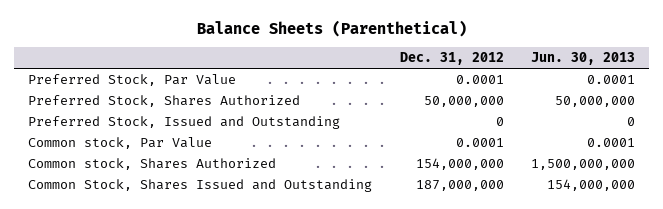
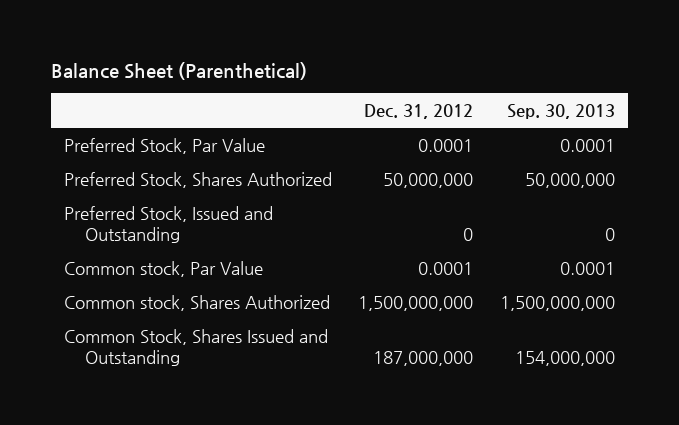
[196,20,467,38] Balance Sheets (Parenthetical) -> [50,61,307,80] Balance Sheet (Parenthetical)
[531,52,636,66] Jun. 30, 2013 -> none
none -> [506,103,615,119] Sep. 30, 2013
[415,158,504,171] 154,000,000 -> [358,295,474,311] 1,500,000,000

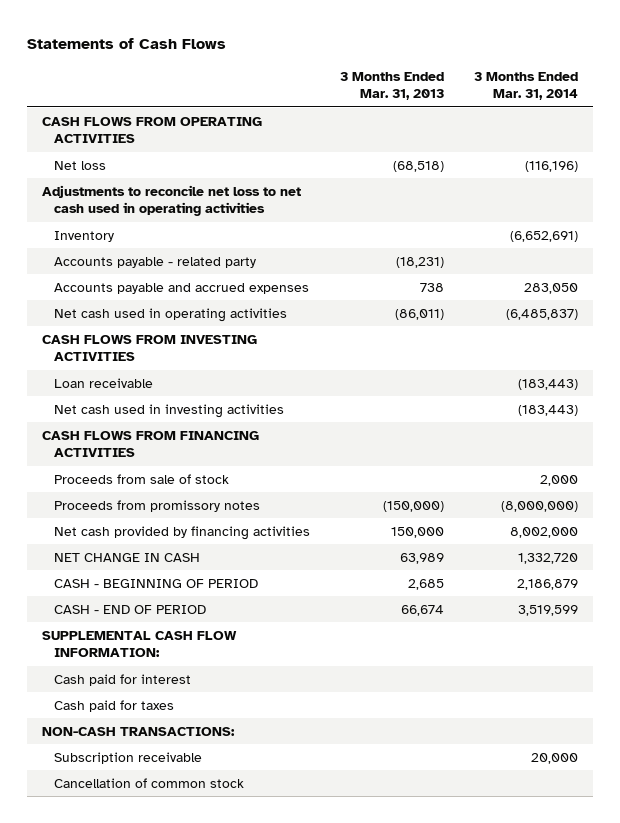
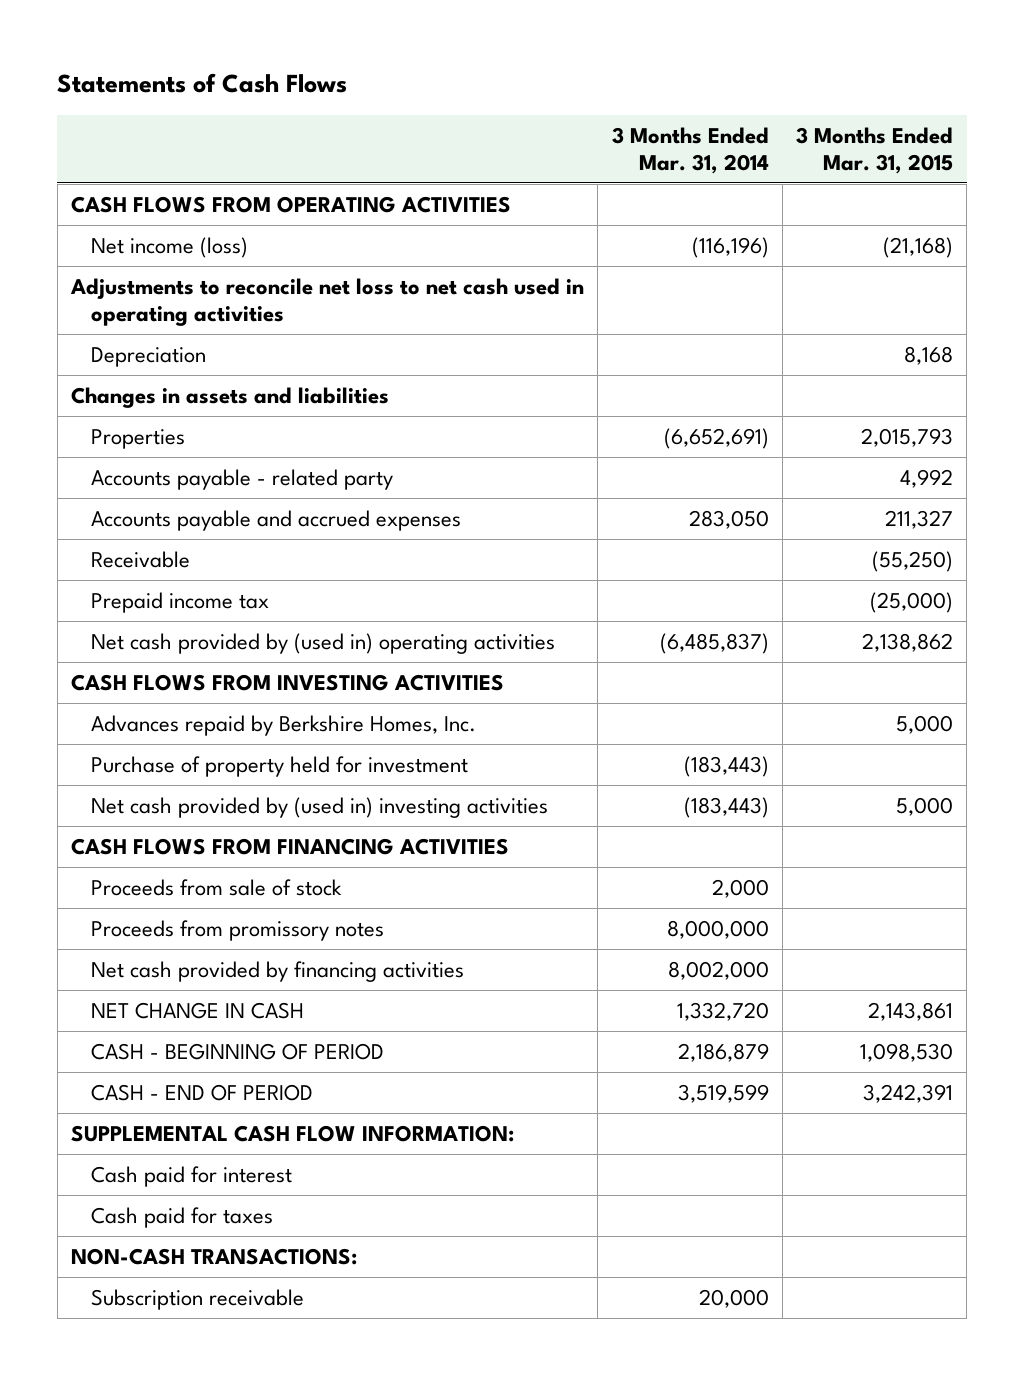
[339,71,444,101] 3 Months Ended Mar. 31, 2013 -> none
none -> [795,126,953,174] 3 Months Ended Mar. 31, 2015
[53,160,106,170] Net loss -> [91,236,249,258] Net income (loss)
none -> [91,346,207,367] Depreciation
none -> [71,386,390,408] Changes in assets and liabilities
[53,230,114,242] Inventory -> [91,428,186,449] Properties
none -> [91,550,191,568] Receivable
none -> [91,591,270,613] Prepaid income tax
[53,307,287,322] Net cash used in operating activities -> [91,632,556,654] Net cash provided by (used in) operating activities
none -> [91,714,477,736] Advances repaid by Berkshire Homes, Inc.
[53,377,153,388] Loan receivable -> [91,755,469,777] Purchase of property held for investment
[53,403,284,418] Net cash used in investing activities -> [91,796,549,818] Net cash provided by (used in) investing activities
[500,500,578,512] (8,000,000) -> [666,919,769,939] 8,000,000
[53,777,244,788] Cancellation of common stock -> none

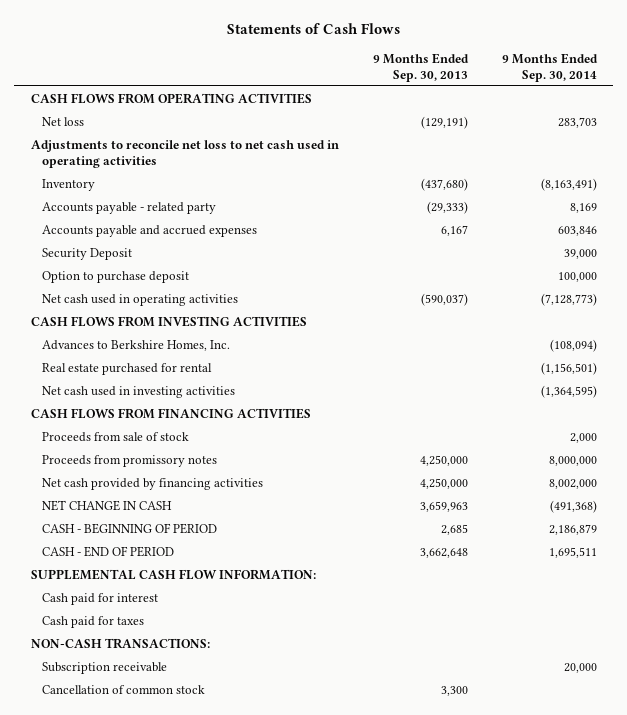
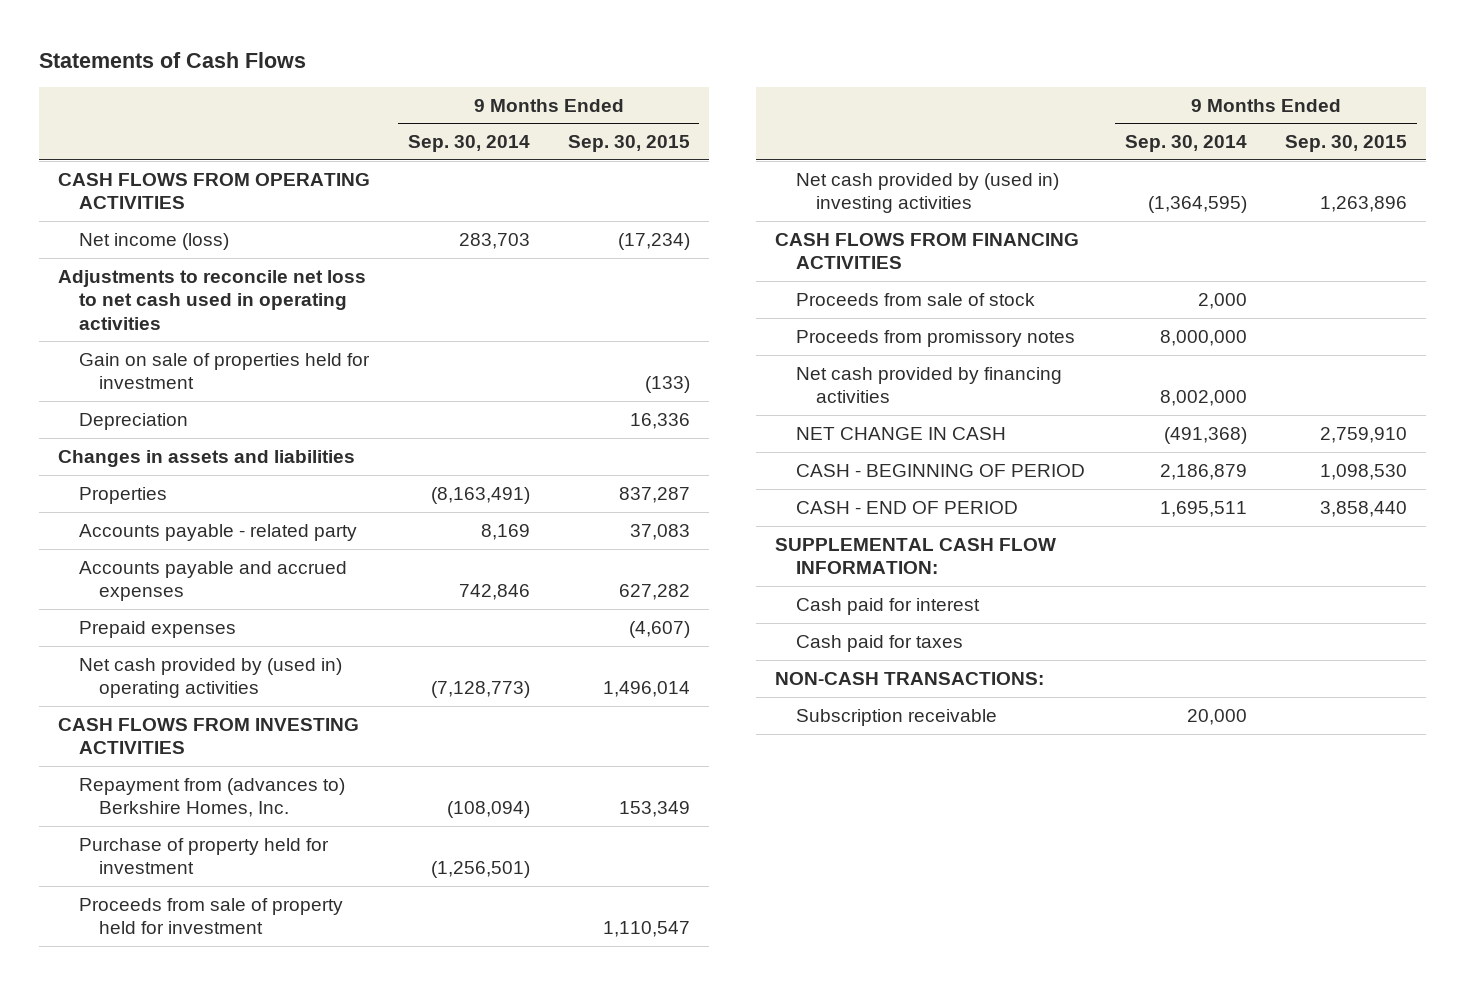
[372,52,469,82] 9 Months Ended Sep. 30, 2013 -> none
none -> [567,135,690,153] Sep. 30, 2015
[41,116,84,126] Net loss -> [78,232,229,250] Net income (loss)
none -> [78,352,370,390] Gain on sale of properties held for investment
none -> [78,412,188,430] Depreciation
none -> [57,449,355,467] Changes in assets and liabilities
[41,178,95,191] Inventory -> [78,486,167,504] Properties
[41,247,132,260] Security Deposit -> none
[41,270,189,283] Option to purchase deposit -> none
[557,225,597,236] 603,846 -> [458,584,530,601] 742,846
none -> [78,620,236,638] Prepaid expenses
[41,293,238,306] Net cash used in operating activities -> [78,657,342,699] Net cash provided by (used in) operating activities
[41,362,212,375] Real estate purchased for rental -> none
[41,339,230,351] Advances to Berkshire Homes, Inc. -> [78,777,345,818] Repayment from (advances to) Berkshire Homes, Inc.
none -> [78,837,329,875] Purchase of property held for investment
none -> [78,897,343,935] Proceeds from sale of property held for investment
[41,385,235,398] Net cash used in investing activities -> [795,172,1059,214] Net cash provided by (used in) investing activities
[41,684,205,694] Cancellation of common stock -> none

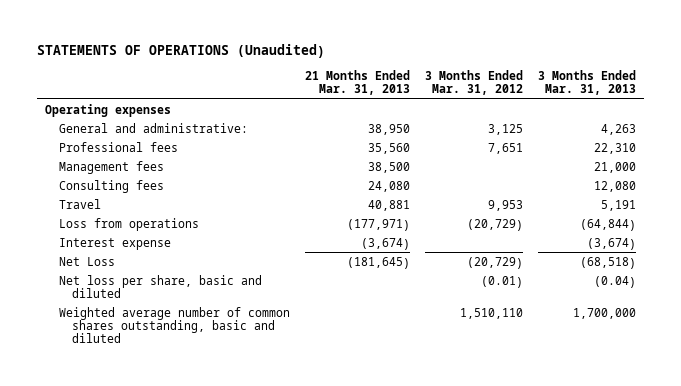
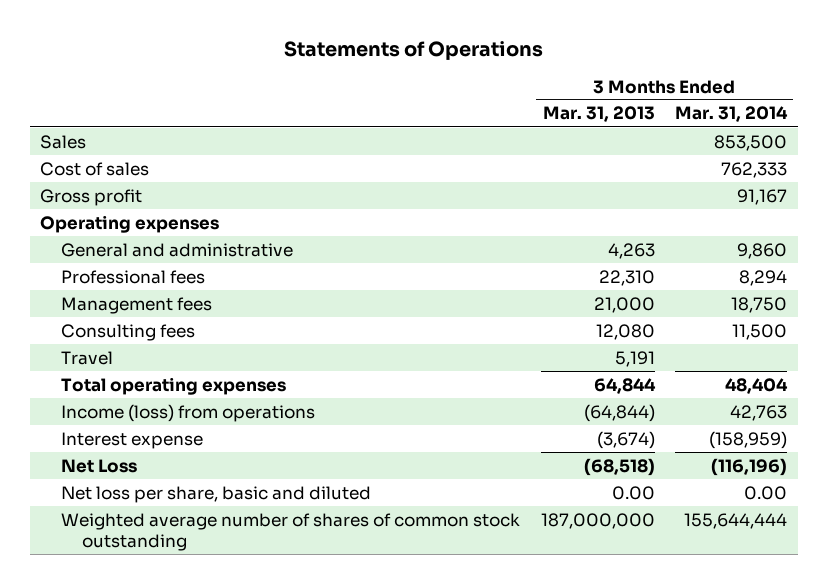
[37,43,326,58] STATEMENTS OF OPERATIONS (Unaudited) -> [283,41,543,61] Statements of Operations
[304,69,410,96] 21 Months Ended Mar. 31, 2013 -> none
[425,69,524,96] 3 Months Ended Mar. 31, 2012 -> none
none -> [675,106,789,123] Mar. 31, 2014
none -> [40,134,87,149] Sales
none -> [40,161,150,176] Cost of sales
none -> [40,188,143,206] Gross profit
[58,122,248,133] General and administrative: -> [61,242,294,257] General and administrative
none -> [61,376,287,395] Total operating expenses
[58,217,199,231] Loss from operations -> [61,403,316,422] Income (loss) from operations
[594,275,637,288] (0.04) -> [611,485,655,500] 0.00
[58,306,290,344] Weighted average number of common shares outstanding, basic and diluted -> [61,512,521,551] Weighted average number of shares of common stock outstanding
[573,307,637,319] 1,700,000 -> [540,512,655,529] 187,000,000

